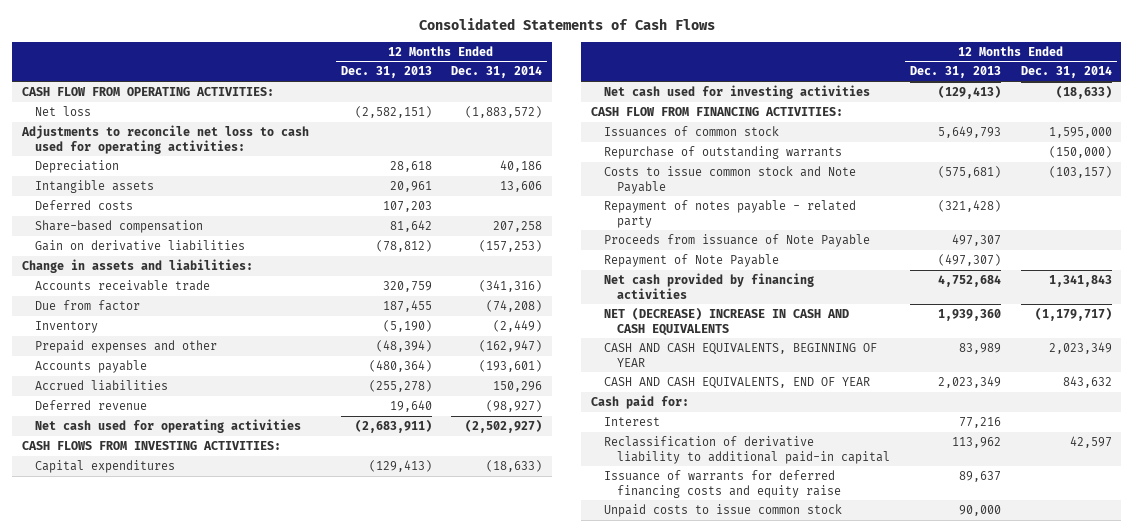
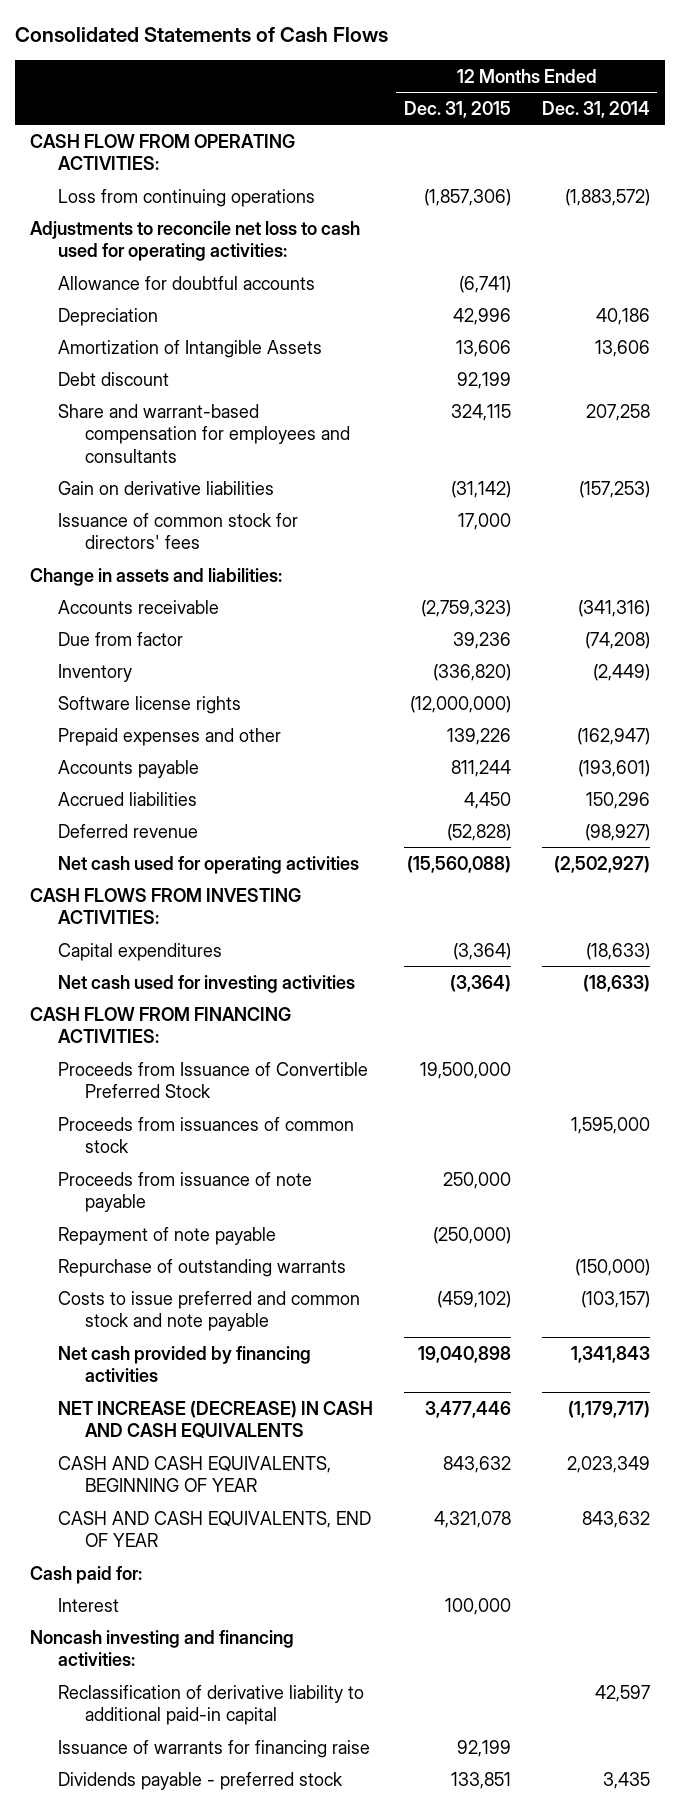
[340,66,432,79] Dec. 31, 2013 -> none
none -> [403,100,511,118] Dec. 31, 2015
[34,105,91,116] Net loss -> [57,188,315,207] Loss from continuing operations
none -> [57,275,315,290] Allowance for doubtful accounts
[34,199,133,210] Deferred costs -> none
[34,179,154,193] Intangible assets -> [57,339,322,358] Amortization of Intangible Assets
none -> [57,371,169,386] Debt discount
[34,219,203,233] Share-based compensation -> [57,403,351,463] Share and warrant-based compensation for employees and consultants
none -> [57,512,298,550] Issuance of common stock for directors' fees
[34,279,210,291] Accounts receivable trade -> [57,599,219,614] Accounts receivable
none -> [57,695,241,714] Software license rights
none -> [57,1061,368,1099] Proceeds from Issuance of Convertible Preferred Stock
[604,125,780,137] Issuances of common stock -> [57,1116,354,1154] Proceeds from issuances of common stock
none -> [57,1171,312,1213] Proceeds from issuance of note payable
none -> [57,1226,276,1245] Repayment of note payable
[604,199,857,228] Repayment of notes payable - related party -> none
[604,233,871,247] Proceeds from issuance of Note Payable -> none
[604,253,780,267] Repayment of Note Payable -> none
[604,165,857,194] Costs to issue common stock and Note Payable -> [57,1290,360,1332] Costs to issue preferred and common stock and note payable
[604,306,850,336] NET (DECREASE) INCREASE IN CASH AND CASH EQUIVALENTS -> [57,1400,373,1439] NET INCREASE (DECREASE) IN CASH AND CASH EQUIVALENTS
none -> [29,1629,294,1667] Noncash investing and financing activities:
[604,503,843,517] Unpaid costs to issue common stock -> none
[604,469,842,498] Issuance of warrants for deferred financing costs and equity raise -> [57,1739,370,1758] Issuance of warrants for financing raise
none -> [57,1771,343,1790] Dividends payable - preferred stock

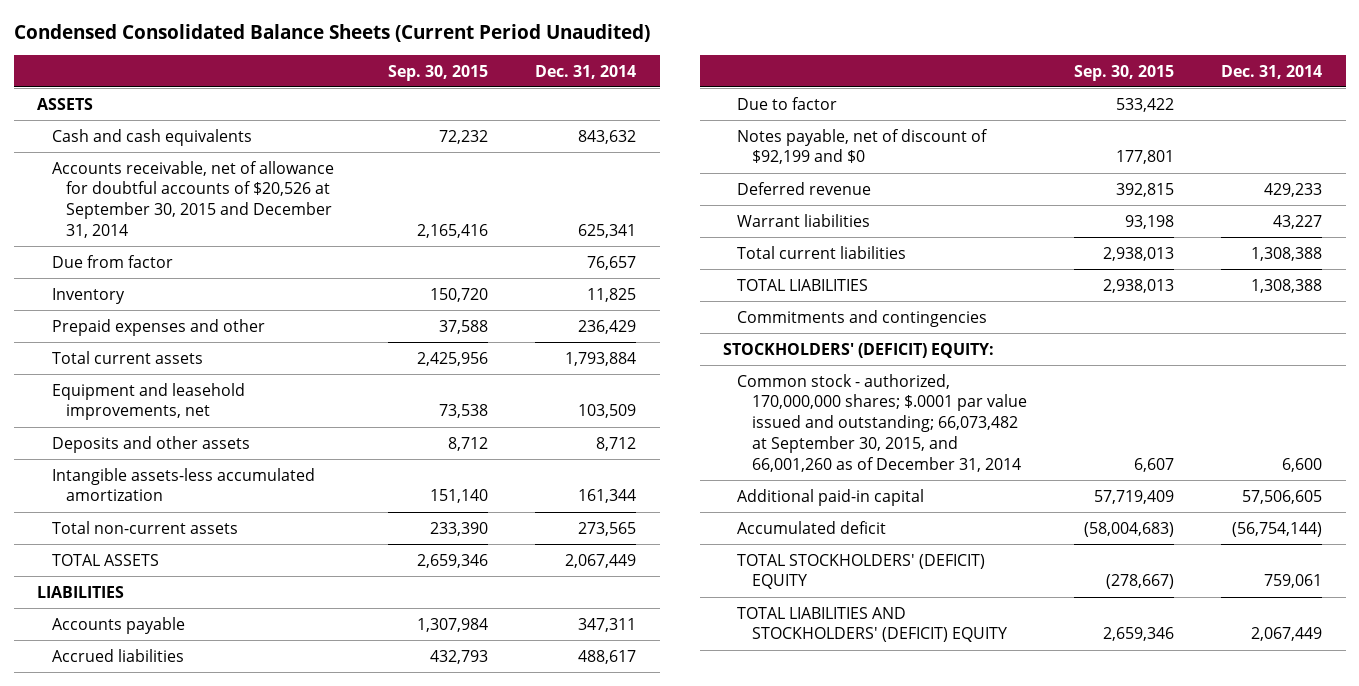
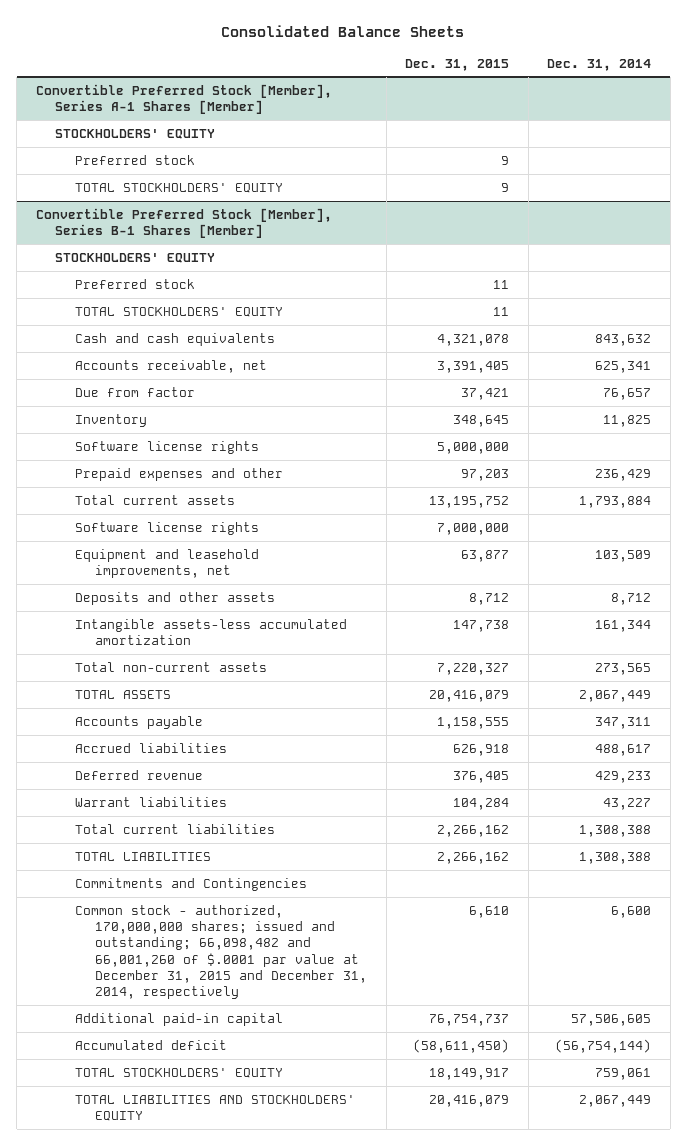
[13,23,650,42] Condensed Consolidated Balance Sheets (Current Period Unaudited) -> [221,24,465,37] Consolidated Balance Sheets
[387,64,488,81] Sep. 30, 2015 -> none
none -> [405,58,510,71] Dec. 31, 2015
[37,97,94,110] ASSETS -> none
none -> [35,83,332,115] Convertible Preferred Stock [Member], Series A-1 Shares [Member]
none -> [55,128,216,139] STOCKHOLDERS' EQUITY
none -> [75,154,196,165] Preferred stock
none -> [75,182,284,193] TOTAL STOCKHOLDERS' EQUITY
none -> [35,207,332,239] Convertible Preferred Stock [Member], Series B-1 Shares [Member]
none -> [55,252,216,263] STOCKHOLDERS' EQUITY
none -> [75,278,196,289] Preferred stock
none -> [75,306,284,317] TOTAL STOCKHOLDERS' EQUITY
[51,160,334,238] Accounts receivable, net of allowance for doubtful accounts of $20,526 at September 30, 2015 and December 31, 2014 -> [75,359,268,373] Accounts receivable, net
none -> [75,440,260,454] Software license rights
none -> [75,521,260,535] Software license rights
[37,585,125,598] LIABILITIES -> none
[737,96,838,110] Due to factor -> none
[737,128,989,165] Notes payable, net of discount of $92,199 and $0 -> none
[723,342,995,358] STOCKHOLDERS' (DEFICIT) EQUITY: -> none
[737,309,988,327] Commitments and contingencies -> [75,877,308,891] Commitments and Contingencies
[737,373,1027,472] Common stock - authorized, 170,000,000 shares; $.0001 par value issued and outstanding; 66,073,482 at September 30, 2015, and 66,001,260 as of December 31, 2014 -> [75,904,368,1000] Common stock - authorized, 170,000,000 shares; issued and outstanding; 66,098,482 and 66,001,260 of $.0001 par value at December 31, 2015 and December 31, 2014, respectively
[737,553,986,590] TOTAL STOCKHOLDERS' (DEFICIT) EQUITY -> [75,1067,284,1078] TOTAL STOCKHOLDERS' EQUITY
[737,606,1007,643] TOTAL LIABILITIES AND STOCKHOLDERS' (DEFICIT) EQUITY -> [75,1094,356,1122] TOTAL LIABILITIES AND STOCKHOLDERS' EQUITY

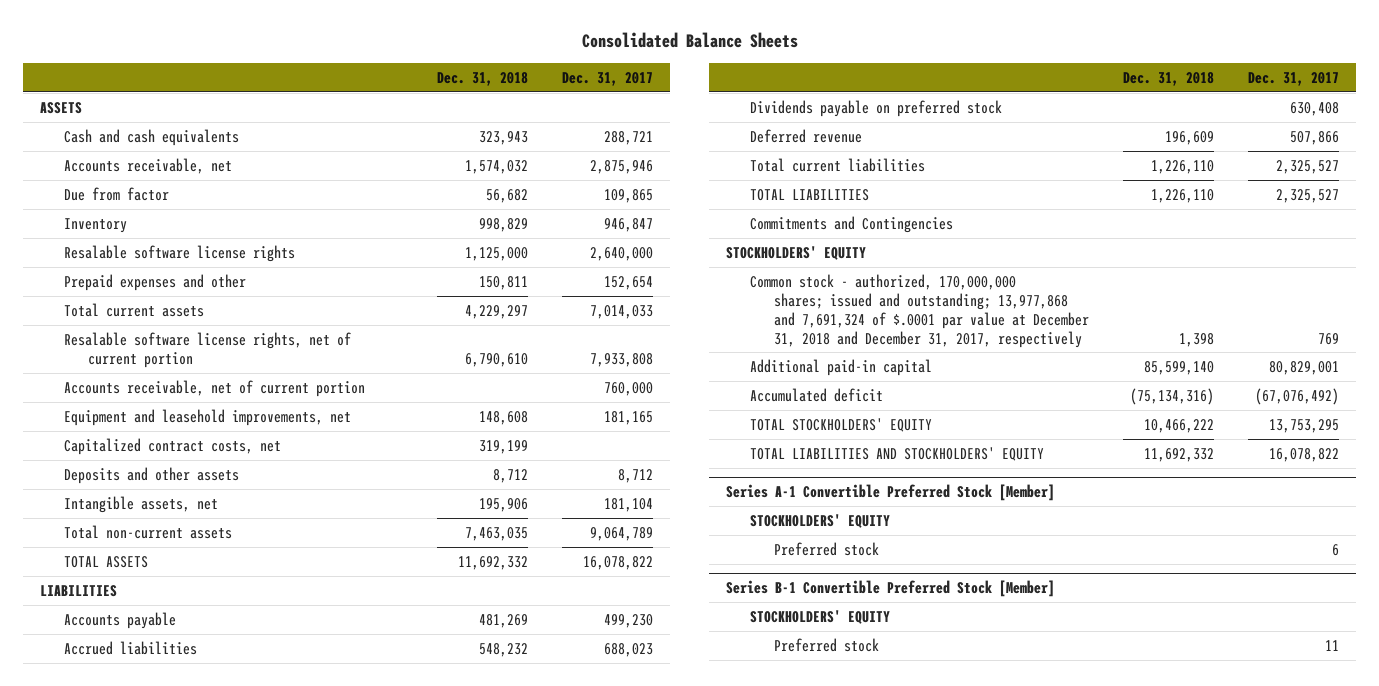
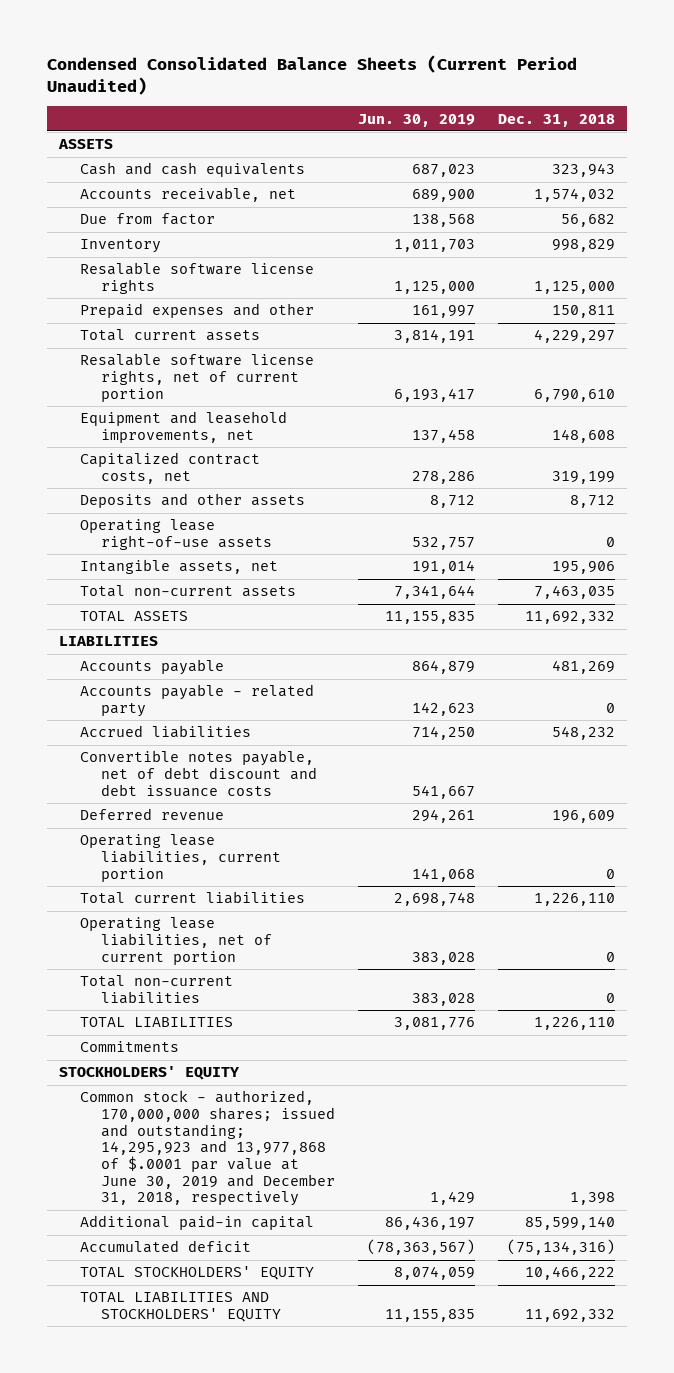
[581,32,798,49] Consolidated Balance Sheets -> [47,54,578,96] Condensed Consolidated Balance Sheets (Current Period Unaudited)
[562,71,654,86] Dec. 31, 2017 -> none
none -> [358,113,476,127] Jun. 30, 2019
[64,379,366,397] Accounts receivable, net of current portion -> none
none -> [80,519,273,550] Operating lease right-of-use assets
none -> [80,684,315,717] Accounts payable - related party
[750,99,1003,117] Dividends payable on preferred stock -> none
none -> [80,750,318,797] Convertible notes payable, net of debt discount and debt issuance costs
none -> [80,834,282,882] Operating lease liabilities, current portion
none -> [80,917,273,965] Operating lease liabilities, net of current portion
none -> [80,975,234,1004] Total non-current liabilities
[750,215,954,233] Commitments and Contingencies -> [80,1041,180,1053] Commitments
[750,273,1090,348] Common stock - authorized, 170,000,000 shares; issued and outstanding; 13,977,868 and 7,691,324 of $.0001 par value at December 31, 2018 and December 31, 2017, respectively -> [80,1090,336,1207] Common stock - authorized, 170,000,000 shares; issued and outstanding; 14,295,923 and 13,977,868 of $.0001 par value at June 30, 2019 and December 31, 2018, respectively
[726,484,1056,502] Series A-1 Convertible Preferred Stock [Member] -> none
[750,513,891,528] STOCKHOLDERS' EQUITY -> none
[774,541,880,556] Preferred stock -> none
[726,580,1056,598] Series B-1 Convertible Preferred Stock [Member] -> none
[750,609,891,624] STOCKHOLDERS' EQUITY -> none
[774,637,880,652] Preferred stock -> none

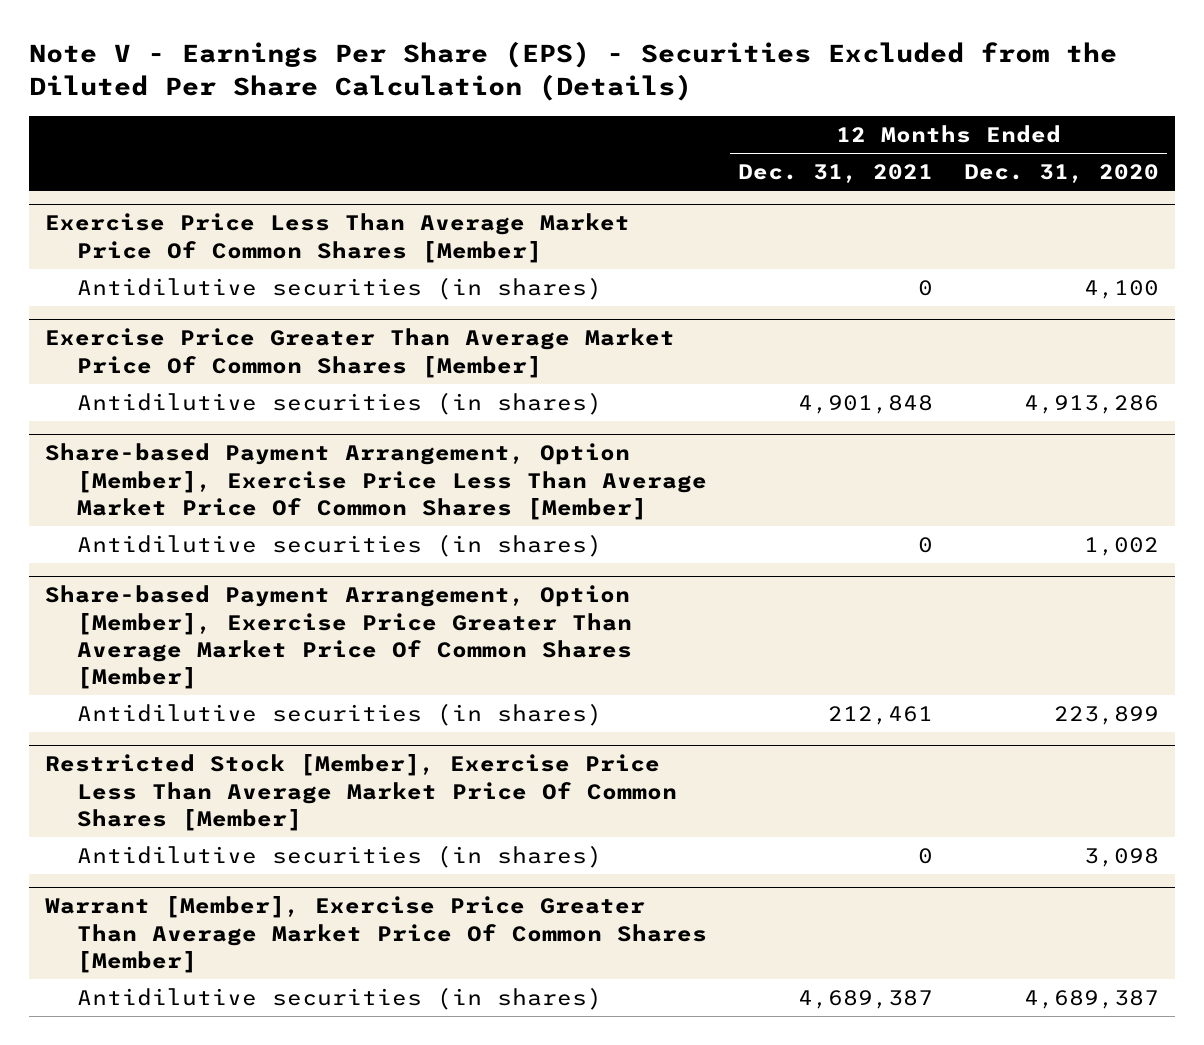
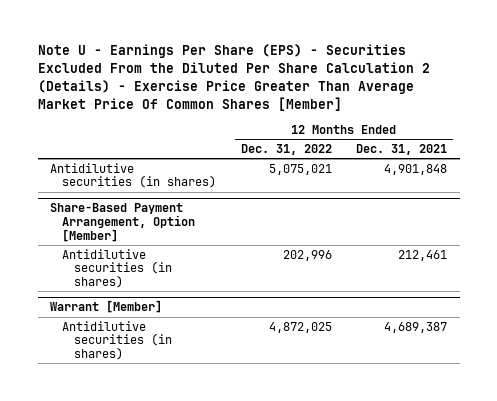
[29,40,1118,101] Note V - Earnings Per Share (EPS) - Securities Excluded from the Diluted Per Share Calculation (Details) -> [37,44,430,111] Note U - Earnings Per Share (EPS) - Securities Excluded From the Diluted Per Share Calculation 2 (Details) - Exercise Price Greater Than Average Market Price Of Common Shares [Member]
[964,164,1160,184] Dec. 31, 2020 -> none
none -> [240,143,332,155] Dec. 31, 2022
[44,213,630,263] Exercise Price Less Than Average Market Price Of Common Shares [Member] -> none
[76,276,602,300] Antidilutive securities (in shares) -> none
[44,328,675,378] Exercise Price Greater Than Average Market Price Of Common Shares [Member] -> none
[44,443,707,520] Share-based Payment Arrangement, Option [Member], Exercise Price Less Than Average Market Price Of Common Shares [Member] -> none
[76,533,602,557] Antidilutive securities (in shares) -> none
[44,585,632,689] Share-based Payment Arrangement, Option [Member], Exercise Price Greater Than Average Market Price Of Common Shares [Member] -> none
none -> [49,203,196,242] Share-Based Payment Arrangement, Option [Member]
[44,754,677,831] Restricted Stock [Member], Exercise Price Less Than Average Market Price Of Common Shares [Member] -> none
[76,844,602,868] Antidilutive securities (in shares) -> none
[44,896,707,973] Warrant [Member], Exercise Price Greater Than Average Market Price Of Common Shares [Member] -> none
none -> [49,300,162,314] Warrant [Member]

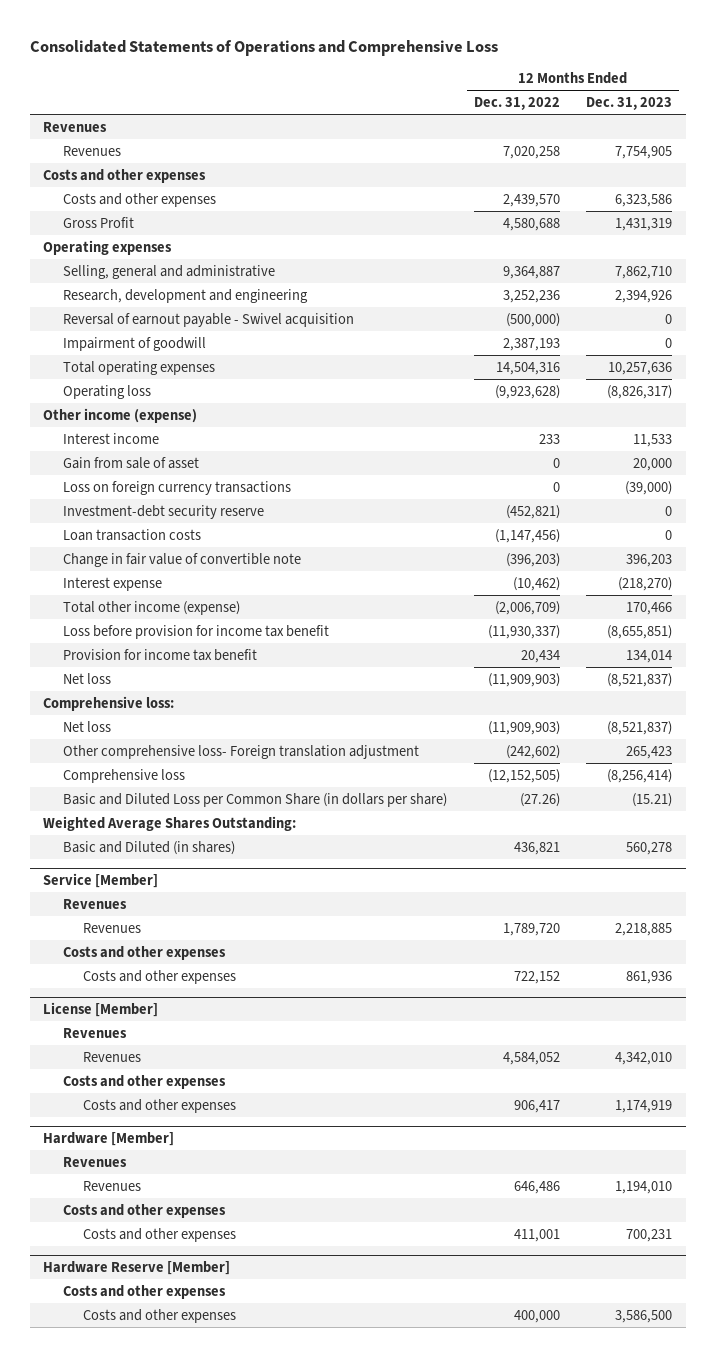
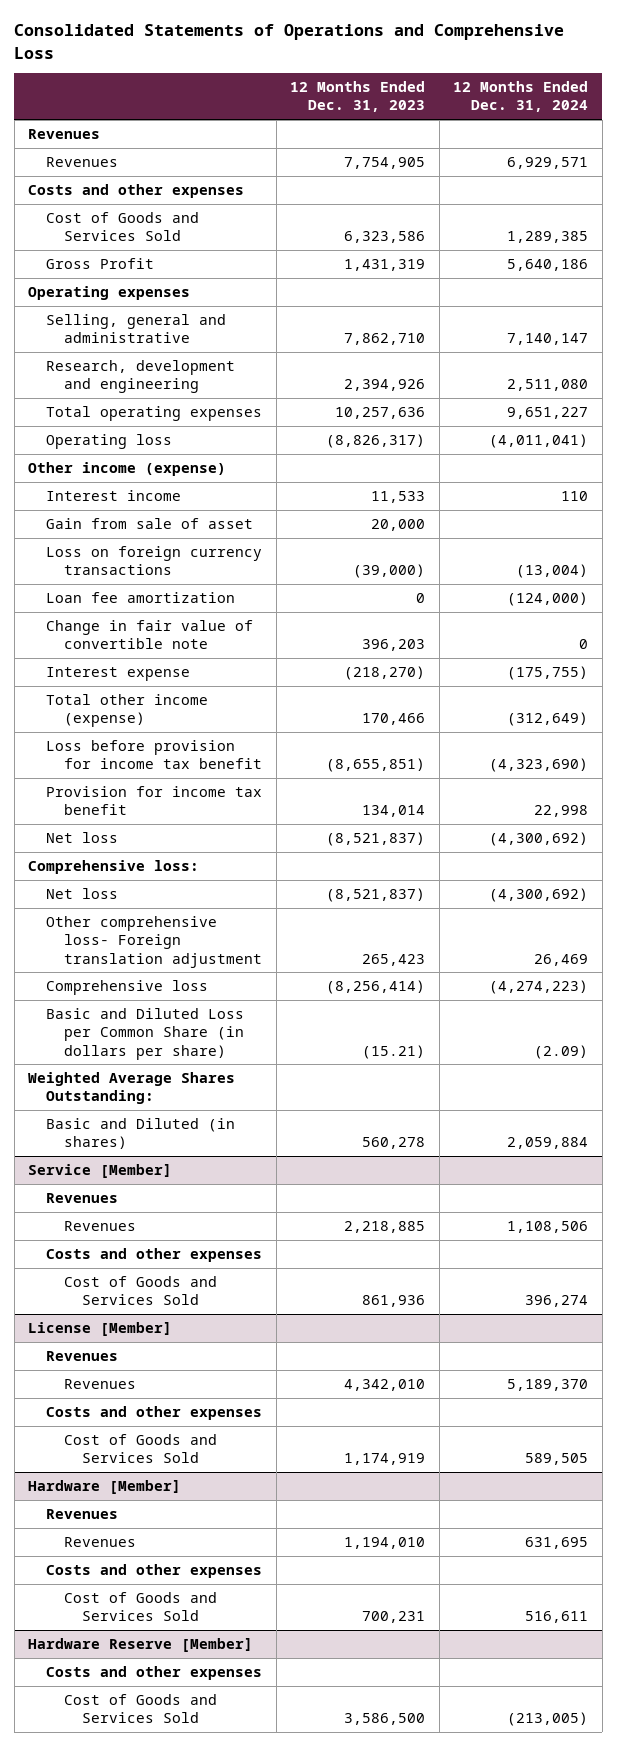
[473,97,560,111] Dec. 31, 2022 -> none
none -> [453,81,589,113] 12 Months Ended Dec. 31, 2024
[62,192,216,207] Costs and other expenses -> [46,212,200,242] Cost of Goods and Services Sold
[62,312,354,327] Reversal of earnout payable - Swivel acquisition -> none
[62,336,206,351] Impairment of goodwill -> none
[62,504,264,519] Investment-debt security reserve -> none
[62,528,201,541] Loan transaction costs -> none
none -> [46,592,236,604] Loan fee amortization
[82,969,236,984] Costs and other expenses -> [64,1276,218,1306] Cost of Goods and Services Sold
[82,1098,236,1113] Costs and other expenses -> [64,1434,218,1464] Cost of Goods and Services Sold
[82,1227,236,1242] Costs and other expenses -> [64,1592,218,1622] Cost of Goods and Services Sold
[82,1308,236,1323] Costs and other expenses -> [64,1694,218,1724] Cost of Goods and Services Sold

